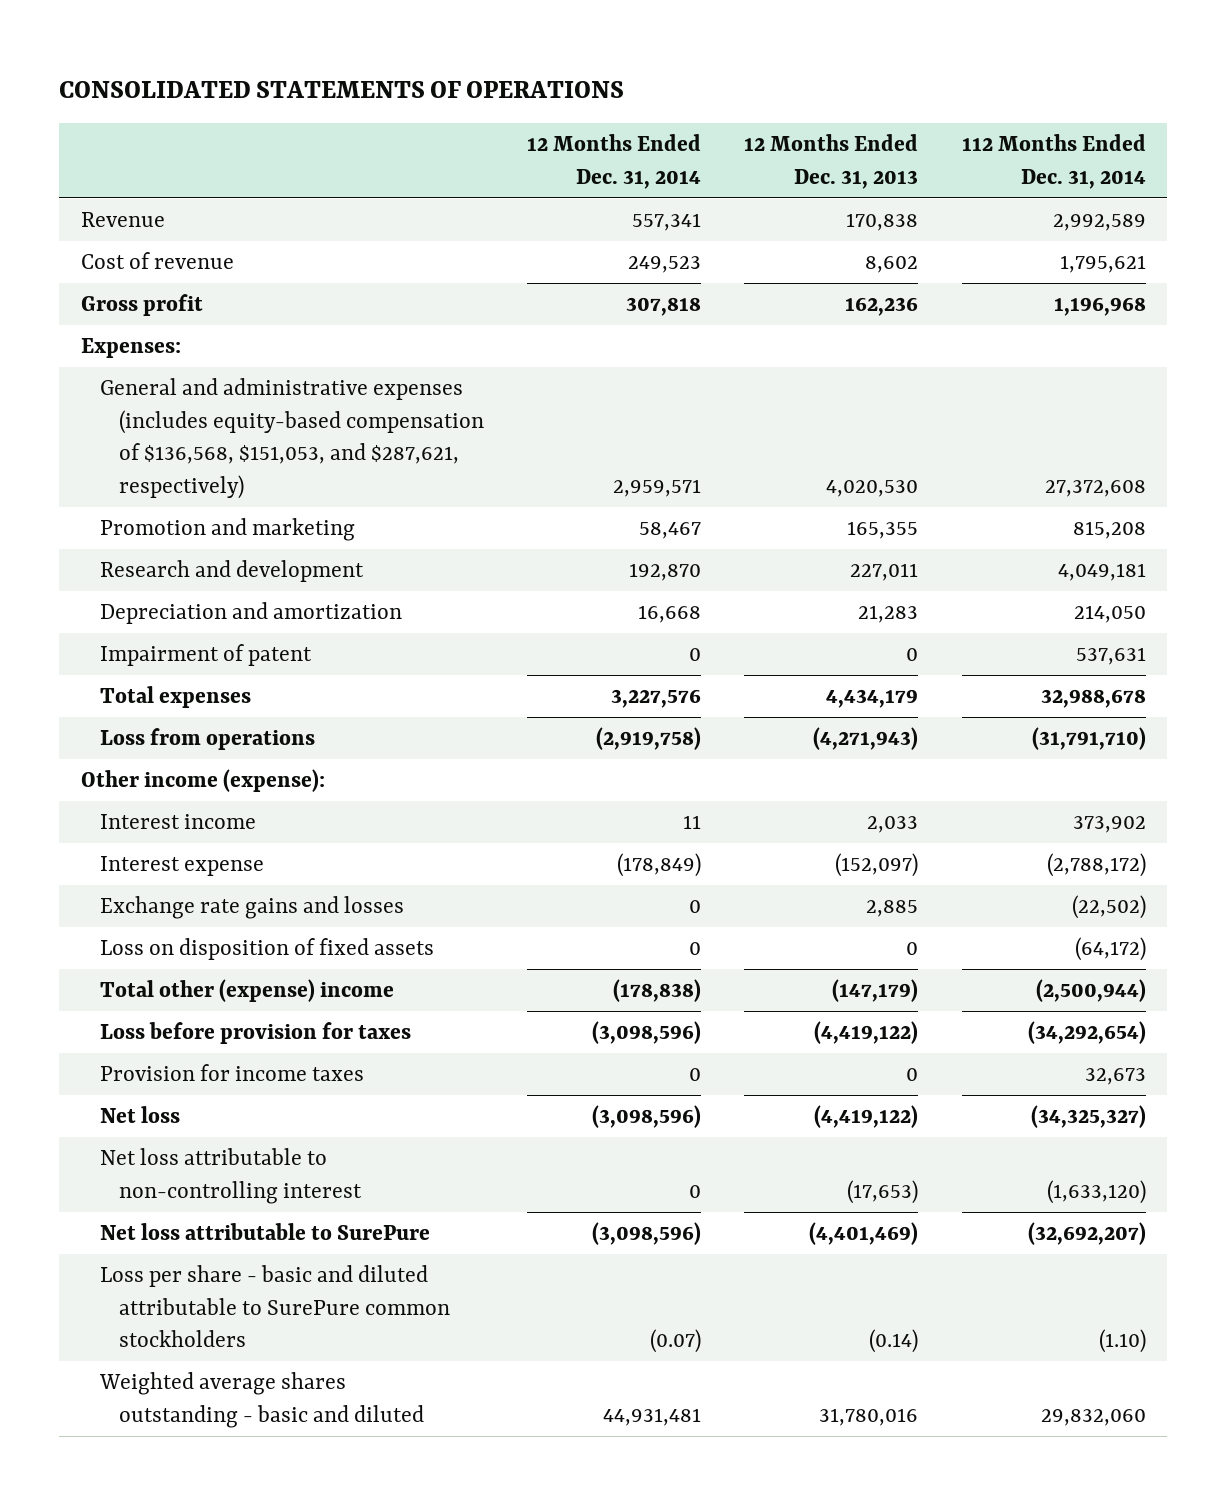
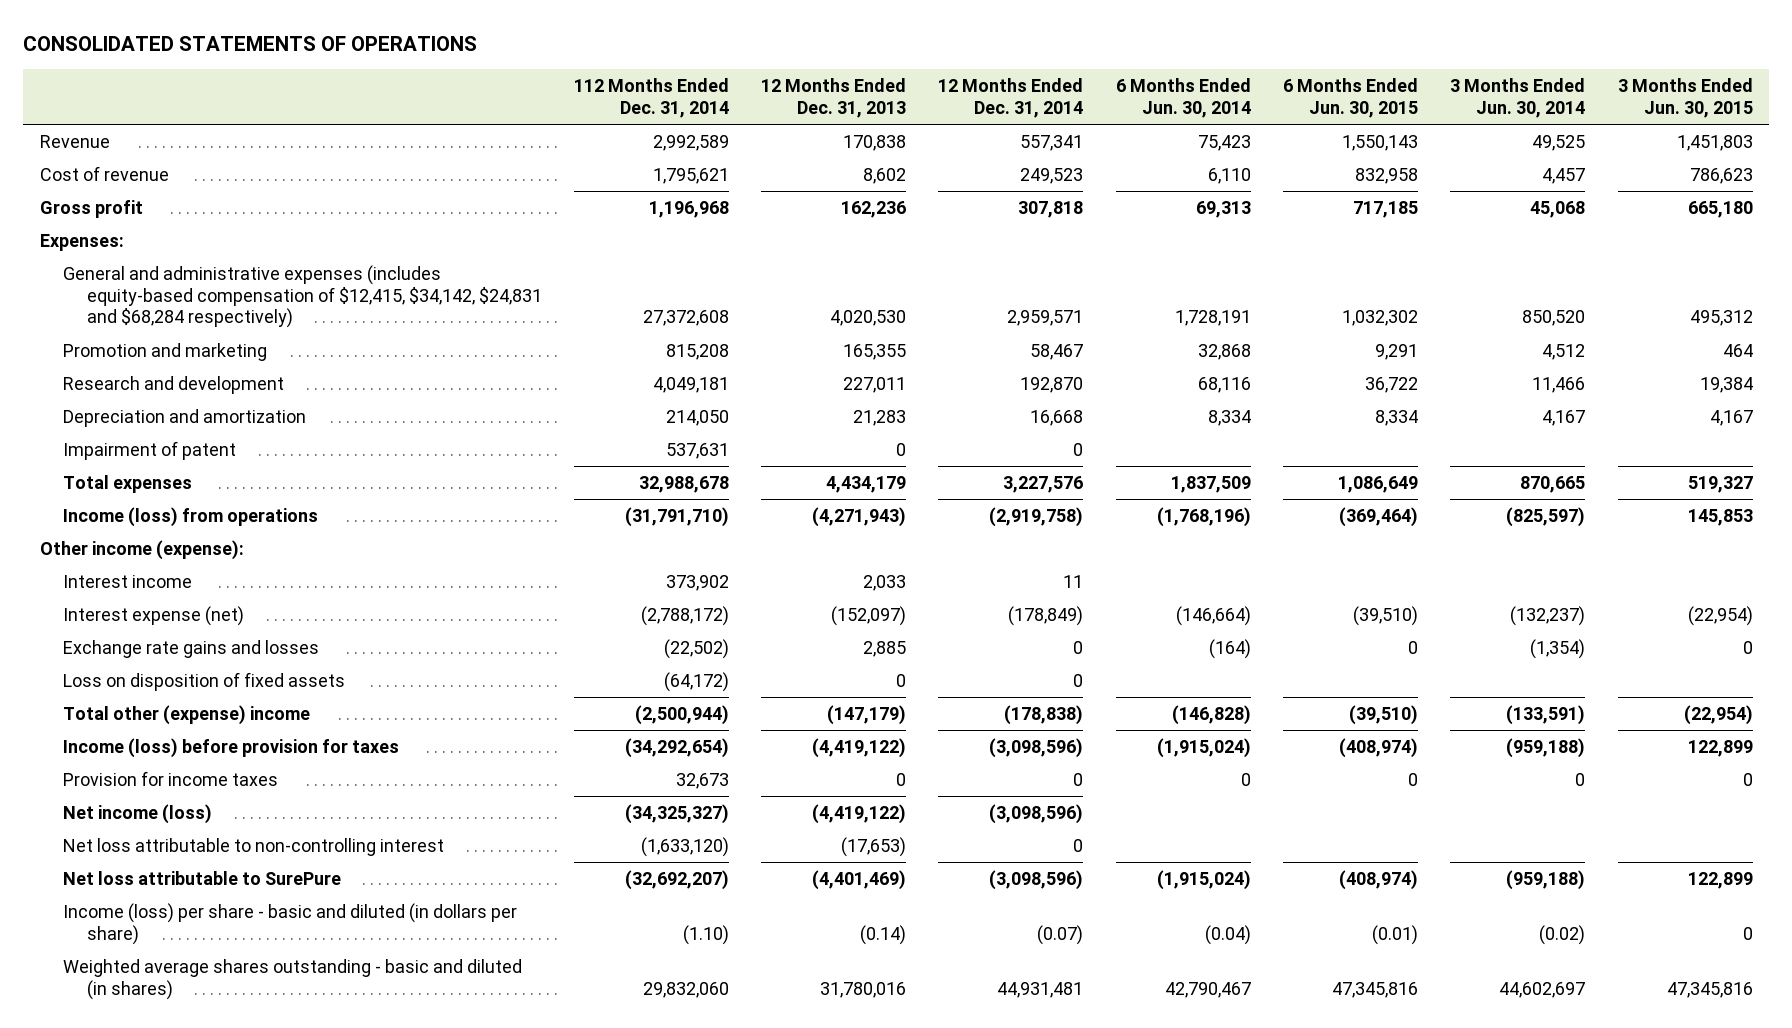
none -> [1115,78,1251,119] 6 Months Ended Jun. 30, 2014
none -> [1282,78,1418,119] 6 Months Ended Jun. 30, 2015
none -> [1450,78,1586,119] 3 Months Ended Jun. 30, 2014
none -> [1617,78,1753,119] 3 Months Ended Jun. 30, 2015
[99,378,485,499] General and administrative expenses (includes equity-based compensation of $136,568, $151,053, and $287,621, respectively) -> [63,265,542,329] General and administrative expenses (includes equity-based compensation of $12,415, $34,142, $24,831 and $68,284 respectively)
[99,728,315,751] Loss from operations -> [63,507,319,528] Income (loss) from operations
[99,856,264,877] Interest expense -> [63,606,245,627] Interest expense (net)
[99,1022,411,1045] Loss before provision for taxes -> [63,738,400,759] Income (loss) before provision for taxes
[99,1106,180,1124] Net loss -> [63,804,213,825] Net income (loss)
[99,1265,451,1348] Loss per share - basic and diluted attributable to SurePure common stockholders -> [63,903,518,945] Income (loss) per share - basic and diluted (in dollars per share)
[98,1372,425,1428] Weighted average shares outstanding - basic and diluted -> [63,959,523,1000] Weighted average shares outstanding - basic and diluted (in shares)

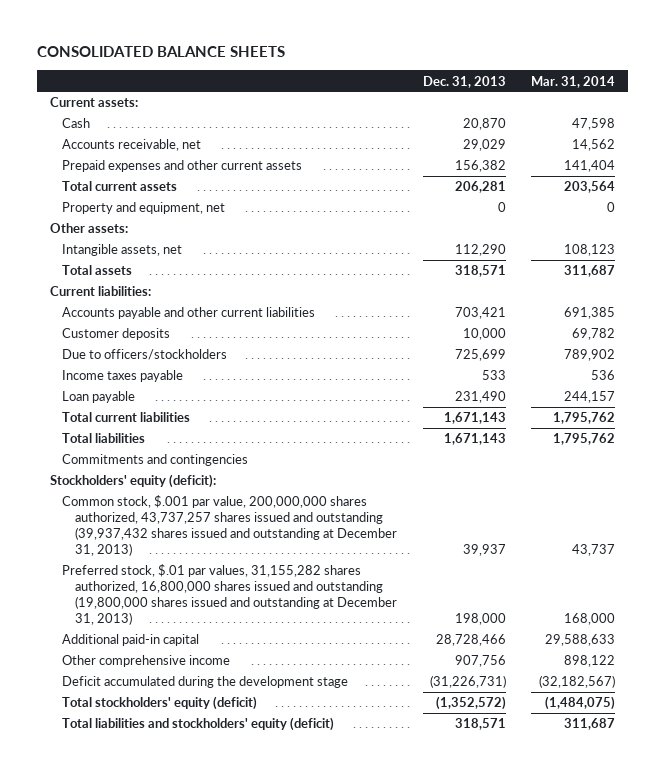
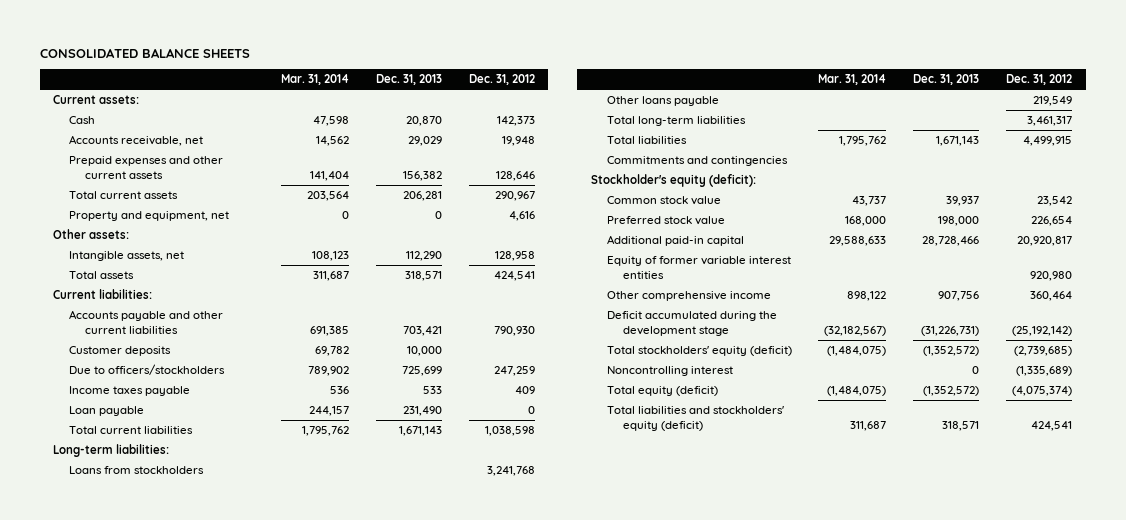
none -> [468,74,535,86] Dec. 31, 2012
none -> [53,443,170,457] Long-term liabilities:
none -> [69,465,205,474] Loans from stockholders
none -> [606,95,719,106] Other loans payable
none -> [606,115,746,126] Total long-term liabilities
[49,474,216,489] Stockholders' equity (deficit): -> [590,173,756,187] Stockholder's equity (deficit):
[62,495,398,557] Common stock, $.001 par value, 200,000,000 shares authorized, 43,737,257 shares issued and outstanding (39,937,432 shares issued and outstanding at December 31, 2013) -> [606,195,721,205] Common stock value
[62,564,398,626] Preferred stock, $.01 par values, 31,155,282 shares authorized, 16,800,000 shares issued and outstanding (19,800,000 shares issued and outstanding at December 31, 2013) -> [606,215,725,225] Preferred stock value
none -> [606,255,791,279] Equity of former variable interest entities
none -> [606,365,733,376] Noncontrolling interest
none -> [606,385,718,396] Total equity (deficit)

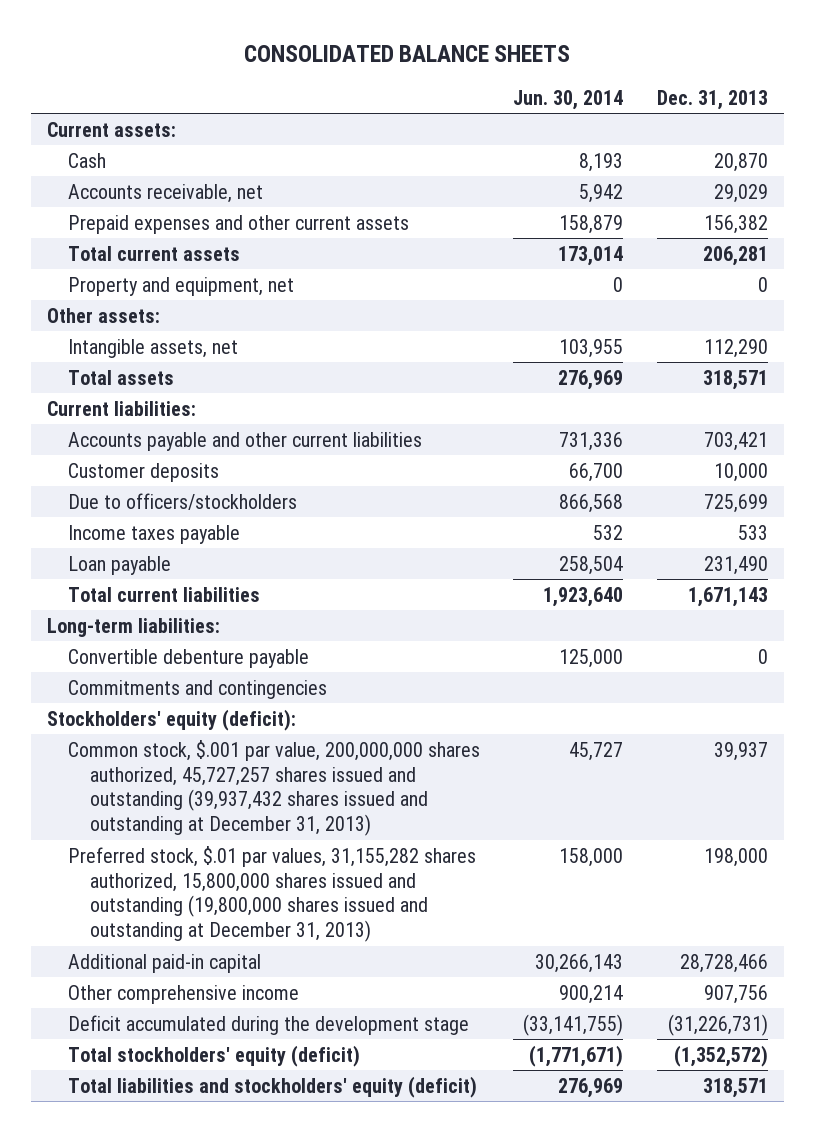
[281,74,350,86] Mar. 31, 2014 -> none
[468,74,535,86] Dec. 31, 2012 -> none
none -> [513,89,624,110] Jun. 30, 2014
[69,465,205,474] Loans from stockholders -> none
[606,95,719,106] Other loans payable -> none
[606,115,746,126] Total long-term liabilities -> none
[606,135,687,144] Total liabilities -> none
none -> [68,648,310,668] Convertible debenture payable
[590,173,756,187] Stockholder's equity (deficit): -> [47,708,297,731] Stockholders' equity (deficit):
[606,195,721,205] Common stock value -> [68,739,481,837] Common stock, $.001 par value, 200,000,000 shares authorized, 45,727,257 shares issued and outstanding (39,937,432 shares issued and outstanding at December 31, 2013)
[606,215,725,225] Preferred stock value -> [68,845,477,943] Preferred stock, $.01 par values, 31,155,282 shares authorized, 15,800,000 shares issued and outstanding (19,800,000 shares issued and outstanding at December 31, 2013)
[606,255,791,279] Equity of former variable interest entities -> none
[606,365,733,376] Noncontrolling interest -> none
[606,385,718,396] Total equity (deficit) -> none

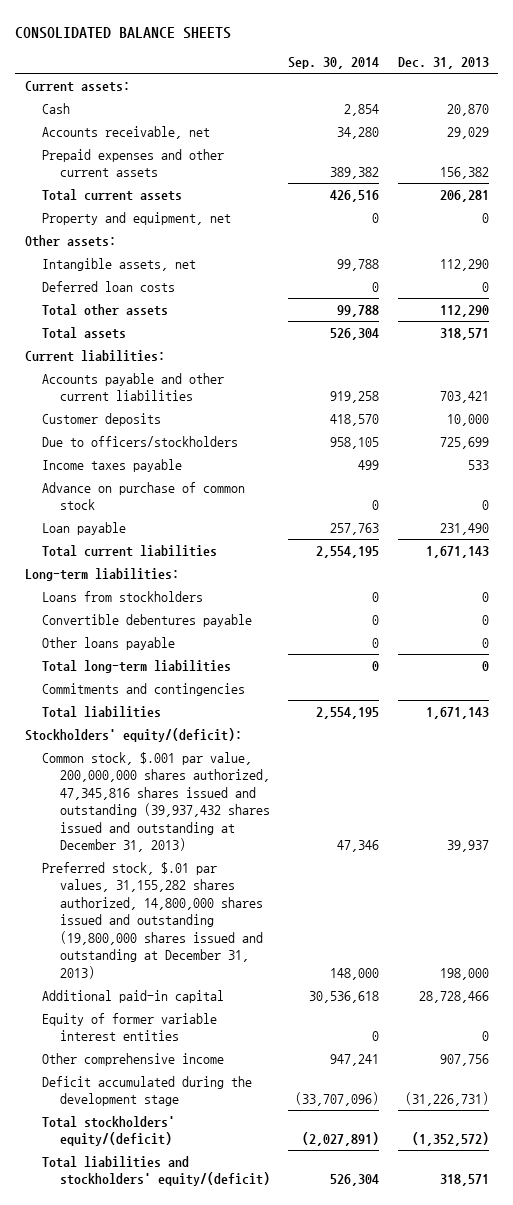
[513,89,624,110] Jun. 30, 2014 -> none
none -> [288,57,380,70] Sep. 30, 2014
none -> [42,280,176,292] Deferred loan costs
none -> [42,303,169,316] Total other assets
none -> [42,481,246,511] Advance on purchase of common stock
none -> [42,590,204,602] Loans from stockholders
[68,648,310,668] Convertible debenture payable -> [42,613,253,627] Convertible debentures payable
none -> [42,636,176,650] Other loans payable
none -> [42,659,232,673] Total long-term liabilities
none -> [42,705,162,718] Total liabilities
[47,708,297,731] Stockholders' equity (deficit): -> [24,727,242,742] Stockholders' equity/(deficit):
[68,739,481,837] Common stock, $.001 par value, 200,000,000 shares authorized, 45,727,257 shares issued and outstanding (39,937,432 shares issued and outstanding at December 31, 2013) -> [42,751,270,853] Common stock, $.001 par value, 200,000,000 shares authorized, 47,345,816 shares issued and outstanding (39,937,432 shares issued and outstanding at December 31, 2013)
[68,845,477,943] Preferred stock, $.01 par values, 31,155,282 shares authorized, 15,800,000 shares issued and outstanding (19,800,000 shares issued and outstanding at December 31, 2013) -> [42,861,263,980] Preferred stock, $.01 par values, 31,155,282 shares authorized, 14,800,000 shares issued and outstanding (19,800,000 shares issued and outstanding at December 31, 2013)
none -> [42,1012,218,1042] Equity of former variable interest entities
[68,1044,361,1067] Total stockholders' equity (deficit) -> [42,1115,176,1147] Total stockholders' equity/(deficit)
[68,1075,478,1098] Total liabilities and stockholders' equity (deficit) -> [42,1155,270,1187] Total liabilities and stockholders' equity/(deficit)

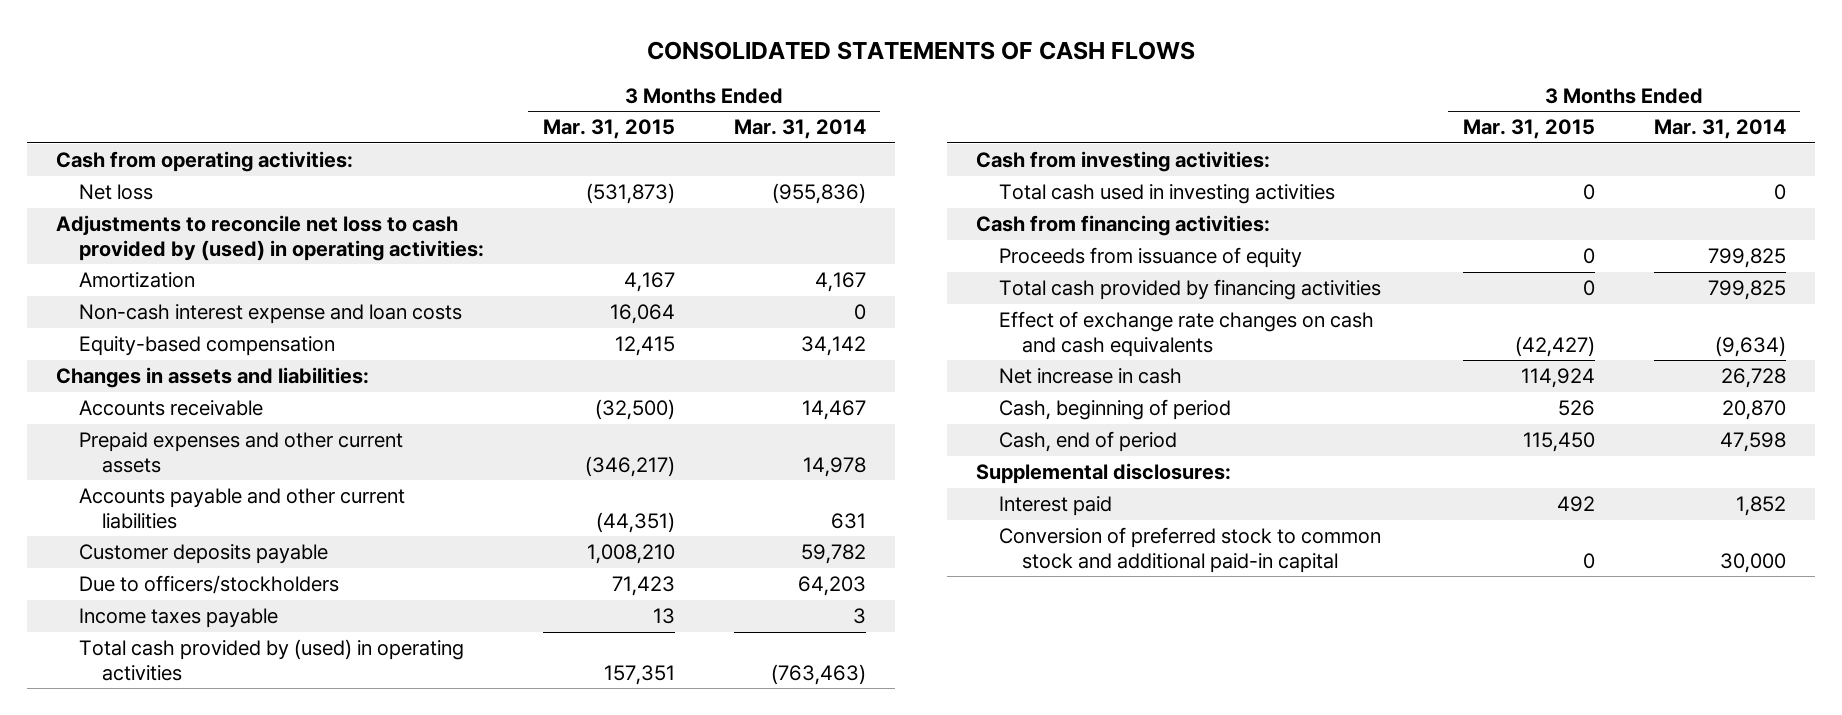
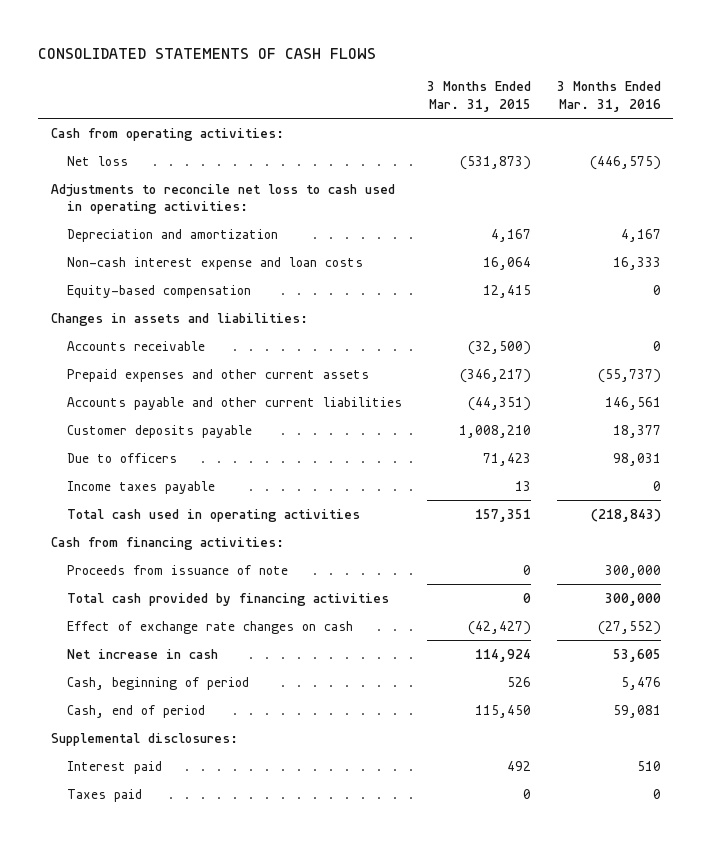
[733,119,866,140] Mar. 31, 2014 -> none
none -> [556,81,661,112] 3 Months Ended Mar. 31, 2016
[56,215,484,261] Adjustments to reconcile net loss to cash provided by (used) in operating activities: -> [50,183,395,215] Adjustments to reconcile net loss to cash used in operating activities:
[78,272,195,289] Amortization -> [67,228,279,242] Depreciation and amortization
[78,575,339,595] Due to officers/stockholders -> [67,452,178,463] Due to officers
[976,151,1271,173] Cash from investing activities: -> none
[998,184,1335,205] Total cash used in investing activities -> none
[78,639,464,681] Total cash provided by (used) in operating activities -> [67,508,361,522] Total cash used in operating activities
[998,247,1302,269] Proceeds from issuance of equity -> [67,564,289,575] Proceeds from issuance of note
[998,311,1374,357] Effect of exchange rate changes on cash and cash equivalents -> [67,620,354,634] Effect of exchange rate changes on cash
[998,527,1381,573] Conversion of preferred stock to common stock and additional paid-in capital -> none
none -> [67,788,143,802] Taxes paid

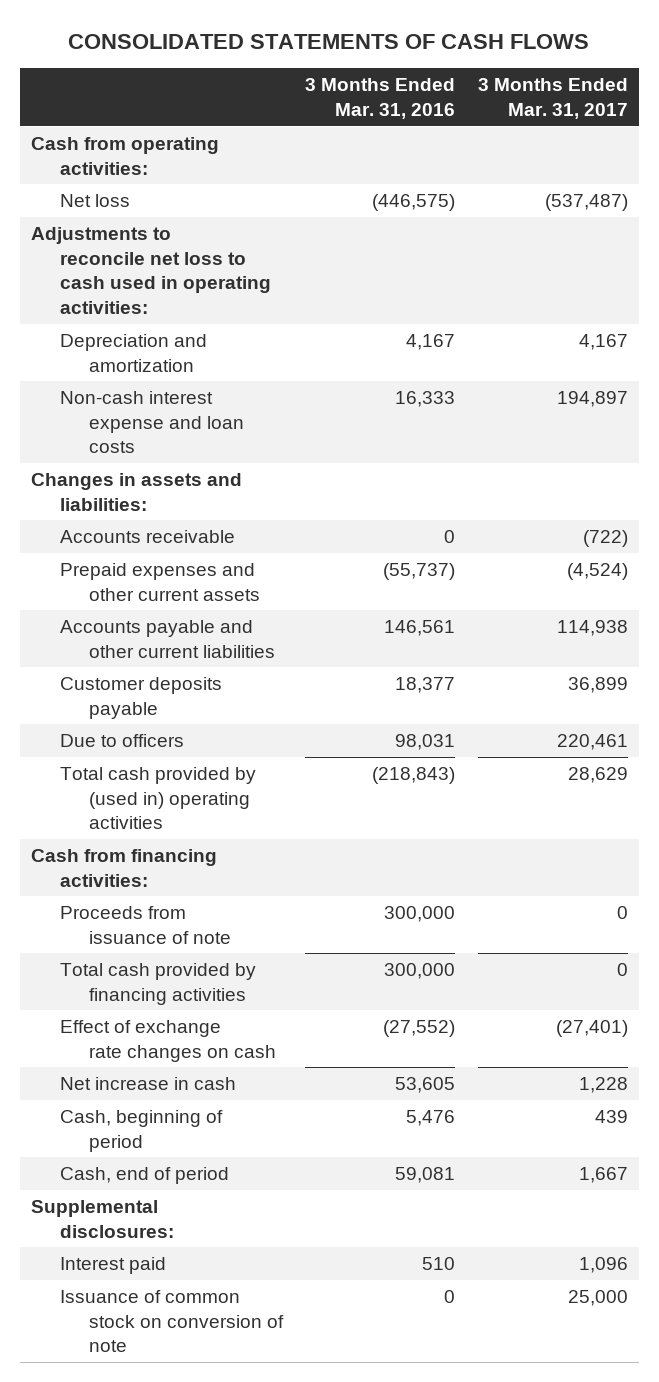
[427,81,532,112] 3 Months Ended Mar. 31, 2015 -> none
none -> [477,78,628,120] 3 Months Ended Mar. 31, 2017
[67,284,252,298] Equity-based compensation -> none
[67,480,216,494] Income taxes payable -> none
[67,508,361,522] Total cash used in operating activities -> [59,766,256,830] Total cash provided by (used in) operating activities
[67,788,143,802] Taxes paid -> none
none -> [59,1289,284,1353] Issuance of common stock on conversion of note

